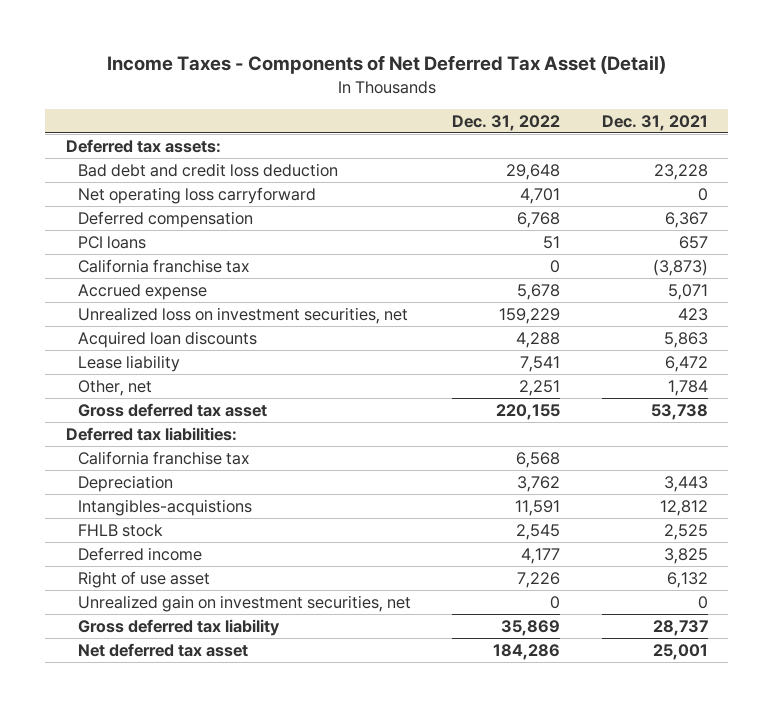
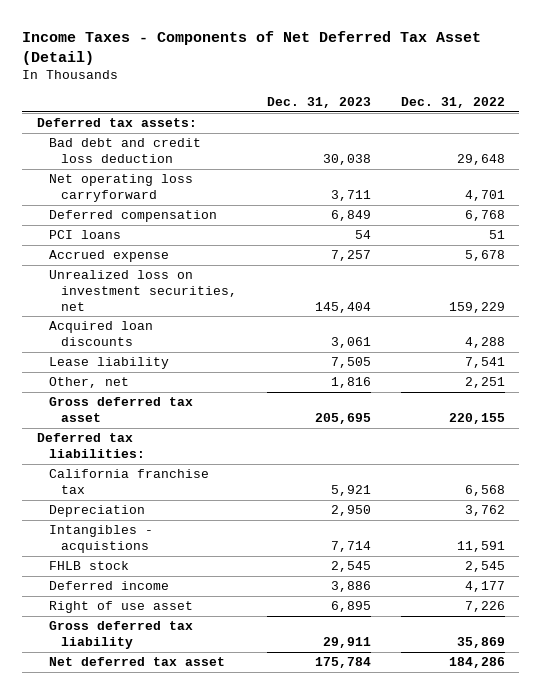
[601,114,708,131] Dec. 31, 2021 -> none
none -> [267,97,372,109] Dec. 31, 2023
[77,258,249,273] California franchise tax -> none
[77,498,252,516] Intangibles-acquistions -> [49,525,154,553] Intangibles - acquistions
[77,594,411,612] Unrealized gain on investment securities, net -> none

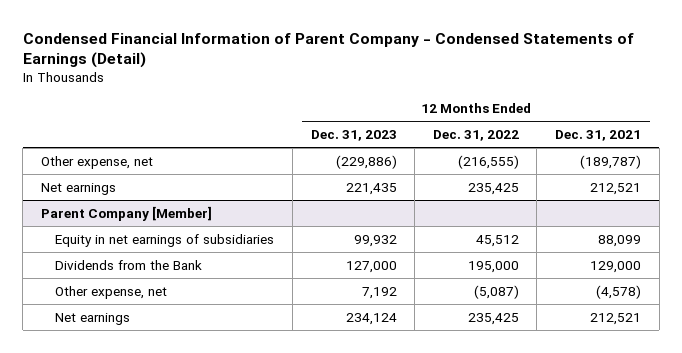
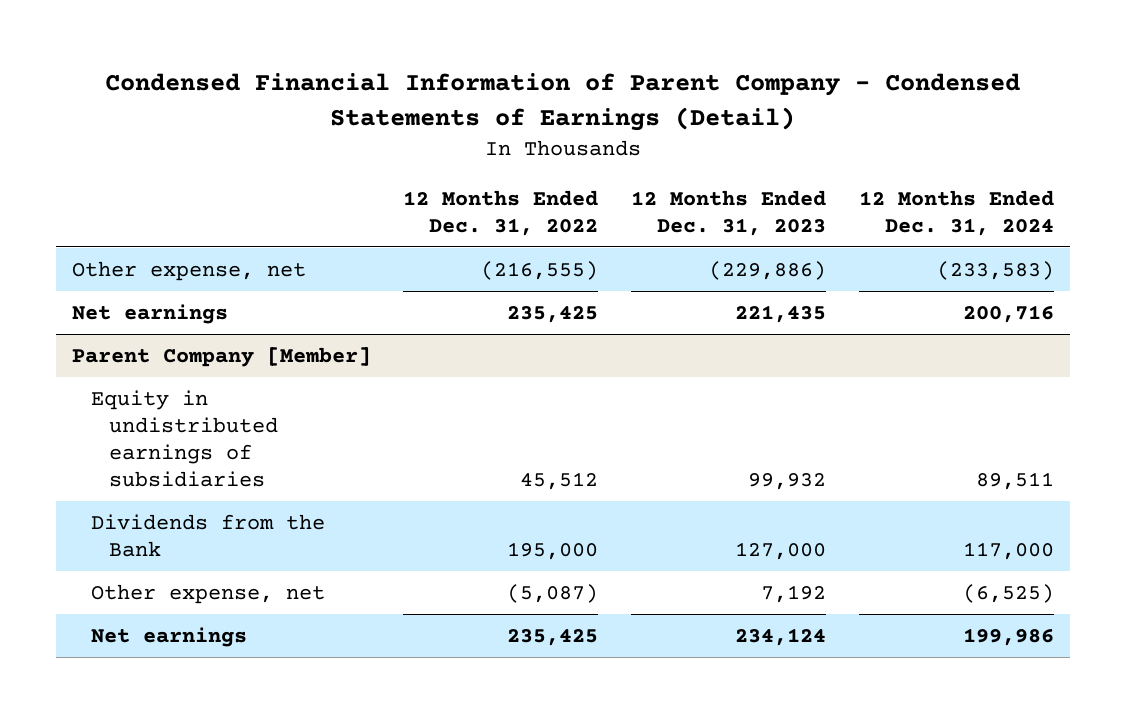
[554,130,641,142] Dec. 31, 2021 -> none
none -> [858,189,1054,236] 12 Months Ended Dec. 31, 2024
[55,233,275,247] Equity in net earnings of subsidiaries -> [90,390,279,487] Equity in undistributed earnings of subsidiaries

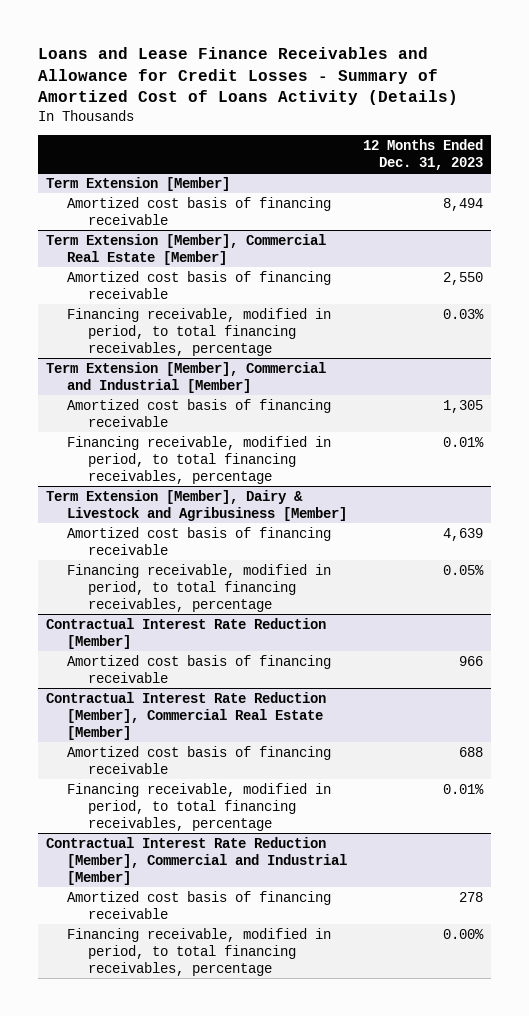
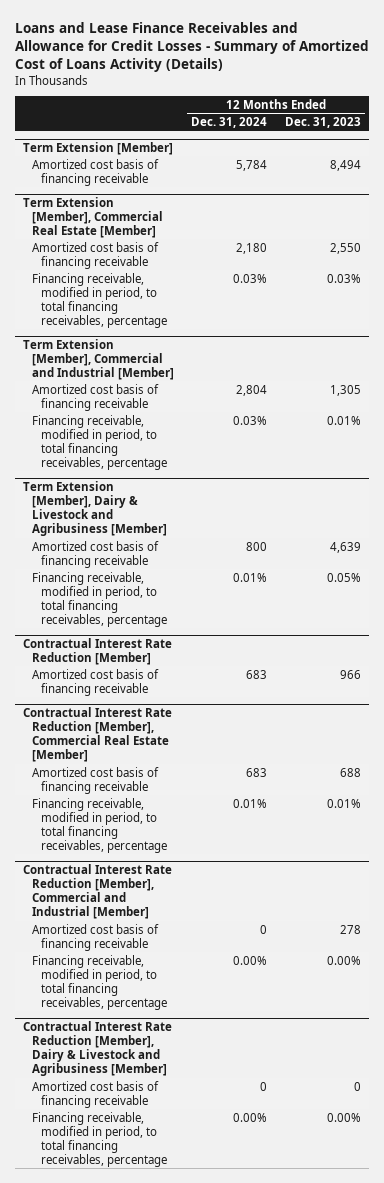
none -> [191,117,268,129] Dec. 31, 2024
none -> [23,1020,173,1077] Contractual Interest Rate Reduction [Member], Dairy & Livestock and Agribusiness [Member]
none -> [32,1080,160,1108] Amortized cost basis of financing receivable
none -> [32,1111,168,1168] Financing receivable, modified in period, to total financing receivables, percentage

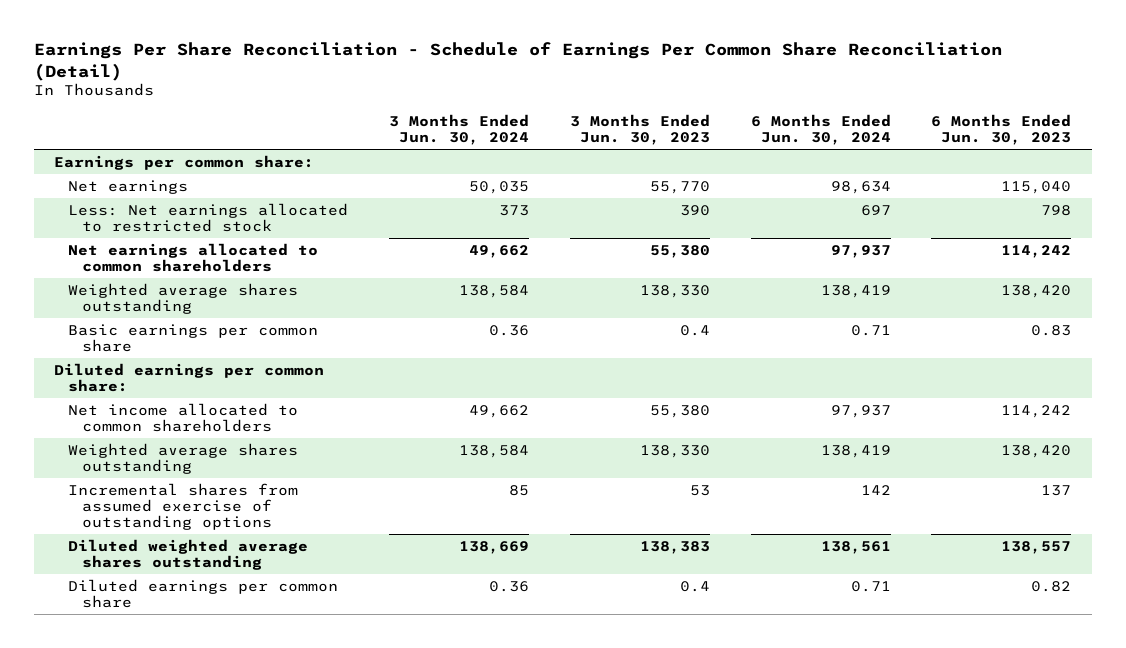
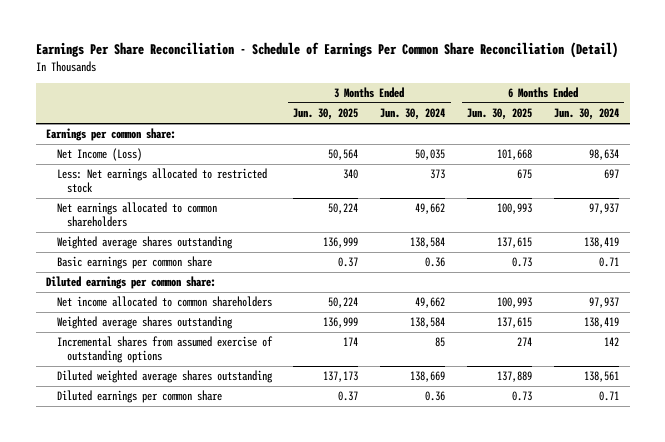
[569,114,710,146] 3 Months Ended Jun. 30, 2023 -> none
[931,114,1072,146] 6 Months Ended Jun. 30, 2023 -> none
none -> [293,108,359,121] Jun. 30, 2025
none -> [467,108,533,121] Jun. 30, 2025
[68,179,189,194] Net earnings -> [56,148,142,162] Net Income (Loss)

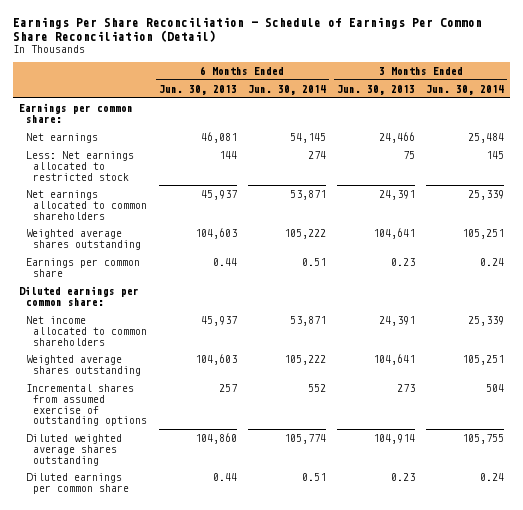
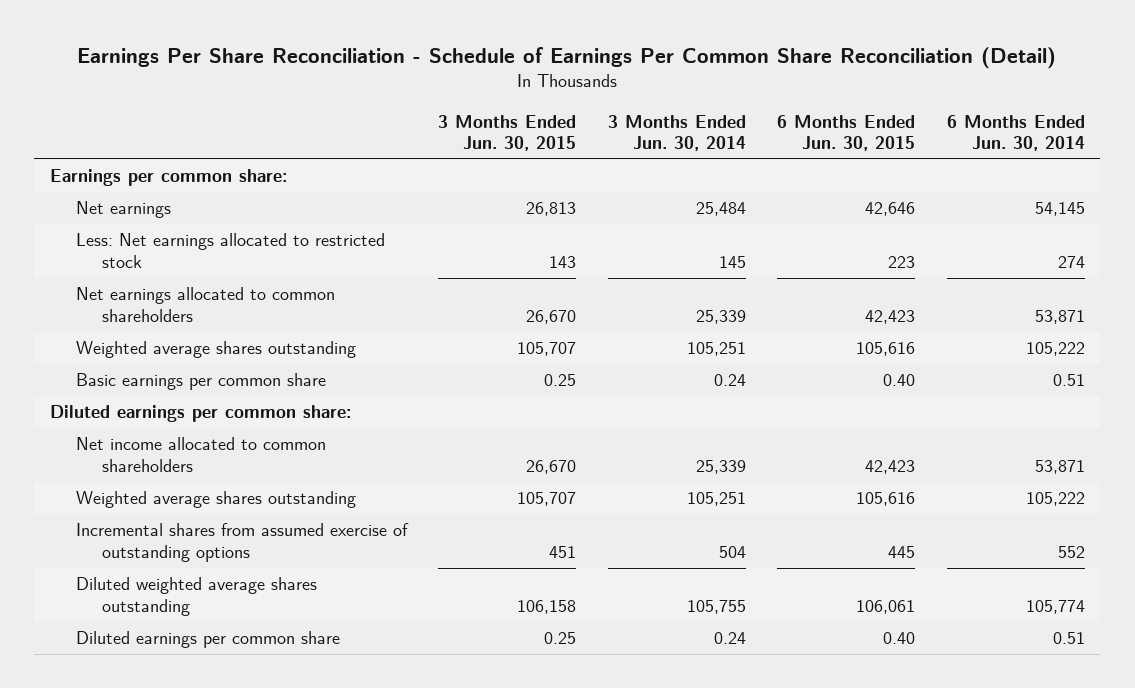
[158,84,237,95] Jun. 30, 2013 -> none
[337,84,416,95] Jun. 30, 2013 -> none
none -> [438,114,577,152] 3 Months Ended Jun. 30, 2015
none -> [777,114,916,152] 6 Months Ended Jun. 30, 2015
[26,258,141,277] Earnings per common share -> [76,373,327,391] Basic earnings per common share

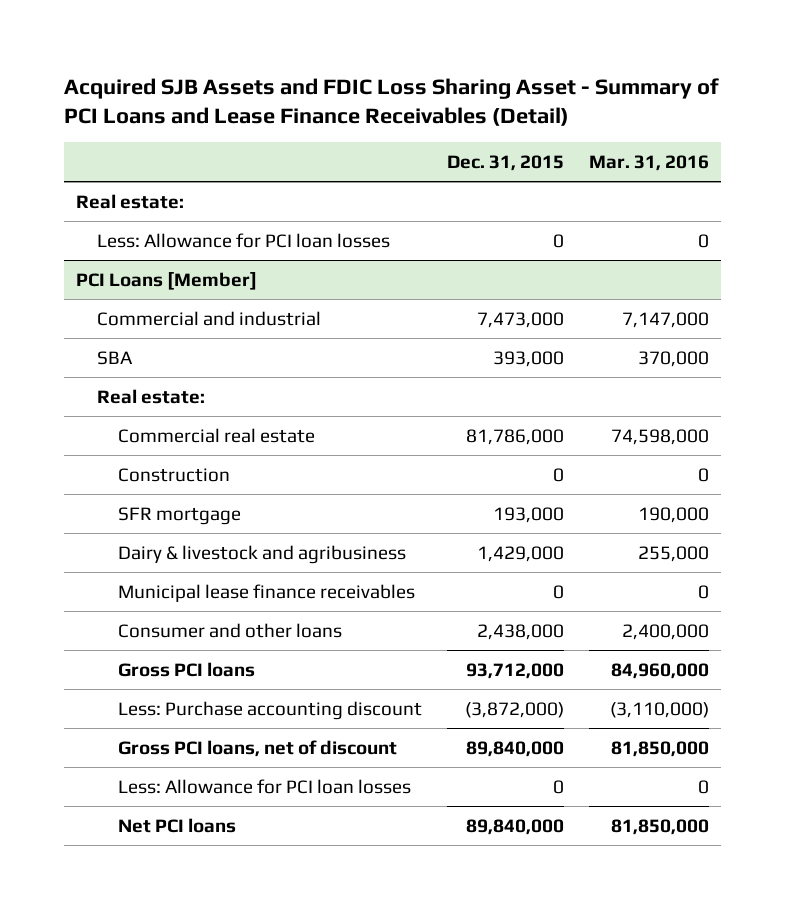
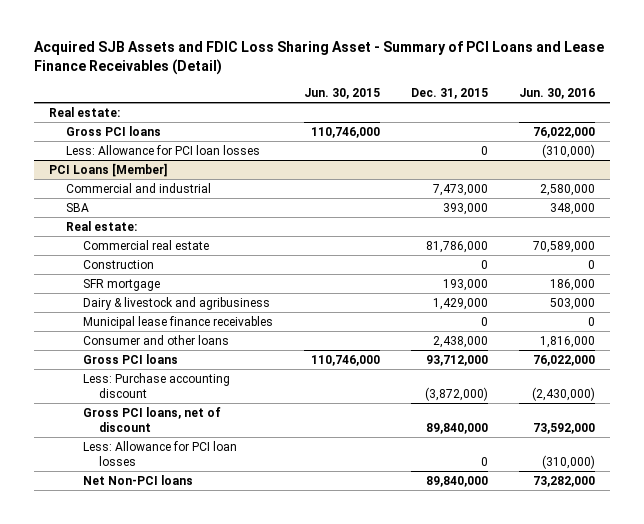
[588,155,709,172] Mar. 31, 2016 -> none
none -> [303,87,380,99] Jun. 30, 2015
none -> [518,87,595,99] Jun. 30, 2016
none -> [65,125,161,136] Gross PCI loans
[118,817,237,833] Net PCI loans -> [82,474,193,485] Net Non-PCI loans

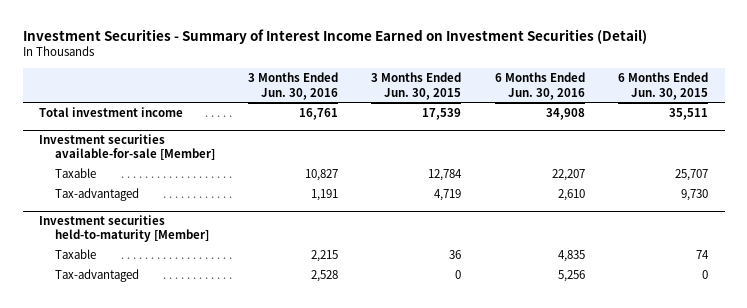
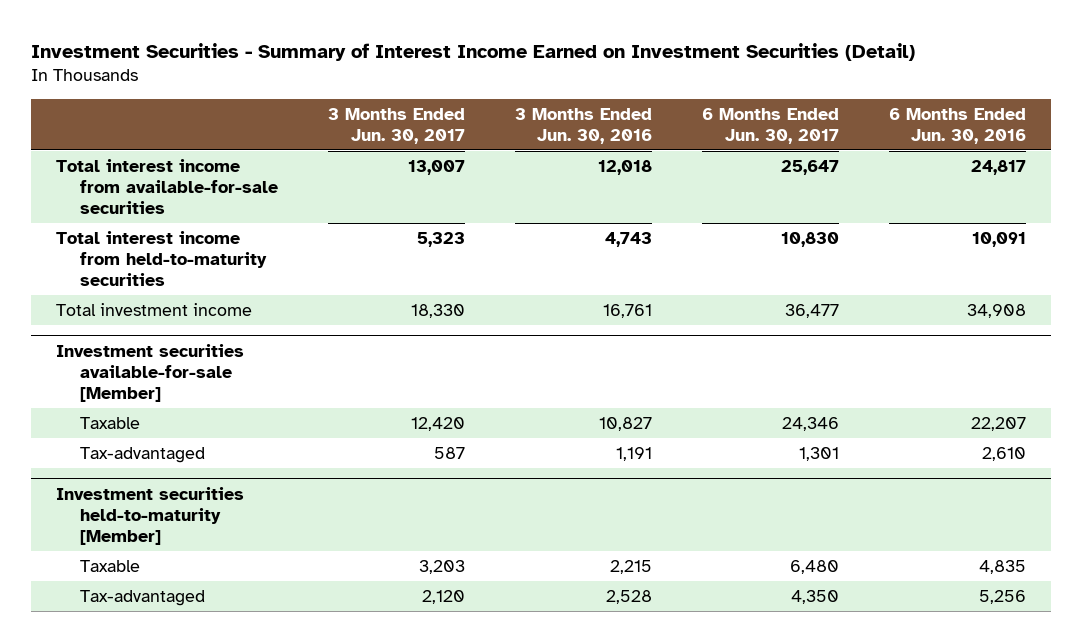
[371,72,462,100] 3 Months Ended Jun. 30, 2015 -> none
[617,72,708,100] 6 Months Ended Jun. 30, 2015 -> none
none -> [328,107,466,144] 3 Months Ended Jun. 30, 2017
none -> [701,107,839,144] 6 Months Ended Jun. 30, 2017
none -> [55,159,279,215] Total interest income from available-for-sale securities
none -> [55,231,268,287] Total interest income from held-to-maturity securities

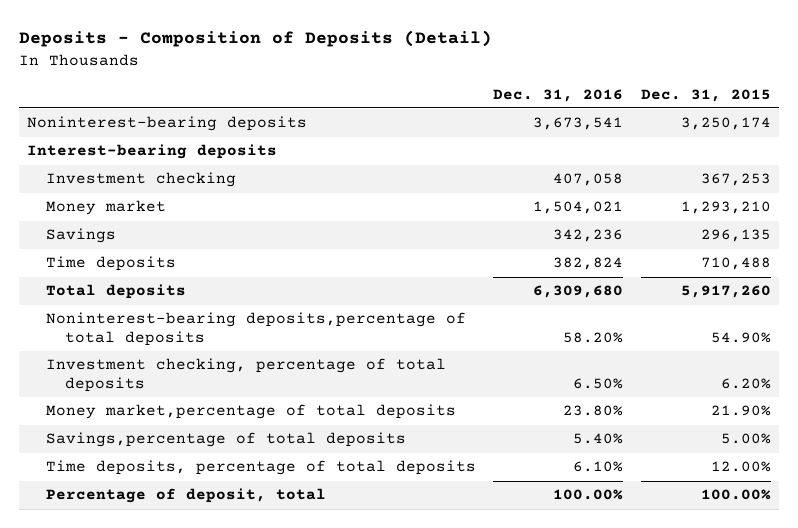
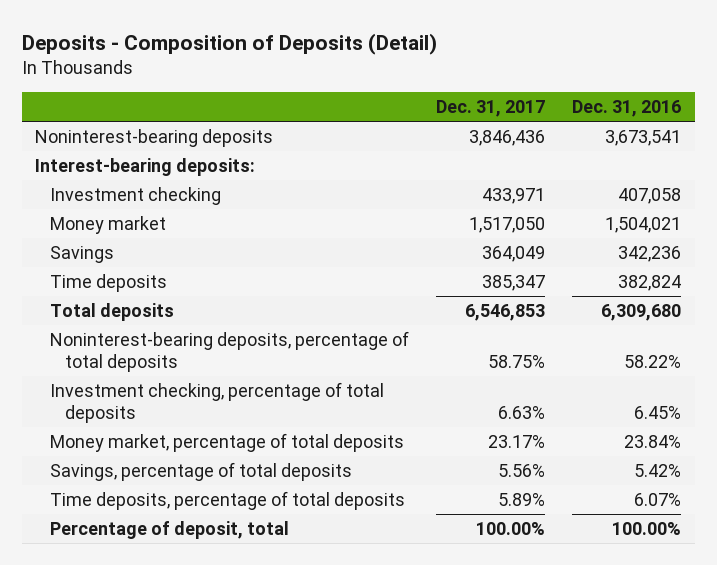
[640,88,771,102] Dec. 31, 2015 -> none
none -> [436,100,546,118] Dec. 31, 2017
[27,144,278,160] Interest-bearing deposits -> [35,157,256,176] Interest-bearing deposits:
[46,312,467,346] Noninterest-bearing deposits,percentage of total deposits -> [50,330,410,373] Noninterest-bearing deposits, percentage of total deposits
[563,331,624,343] 58.20% -> [624,355,682,369] 58.22%
[573,377,624,389] 6.50% -> [634,406,682,420] 6.45%
[46,404,457,420] Money market,percentage of total deposits -> [50,432,405,452] Money market, percentage of total deposits
[563,405,624,417] 23.80% -> [624,434,682,448] 23.84%
[46,432,407,448] Savings,percentage of total deposits -> [50,461,353,481] Savings, percentage of total deposits
[573,433,624,445] 5.40% -> [634,463,682,477] 5.42%
[573,461,624,473] 6.10% -> [634,492,682,506] 6.07%

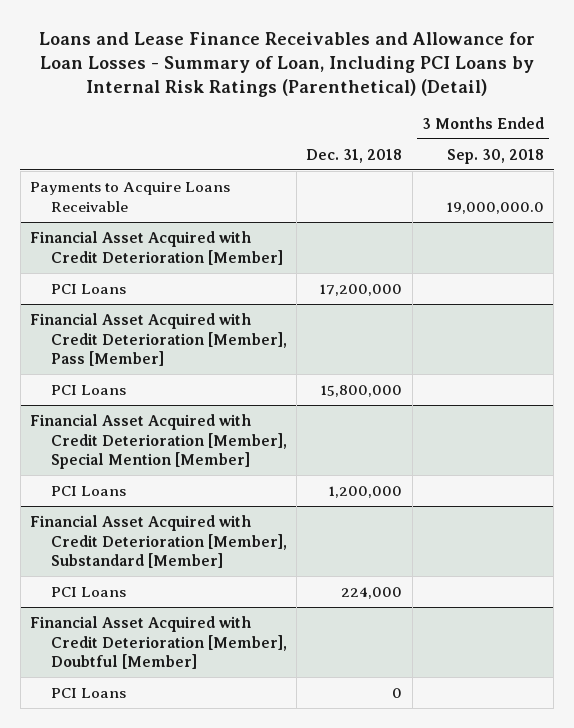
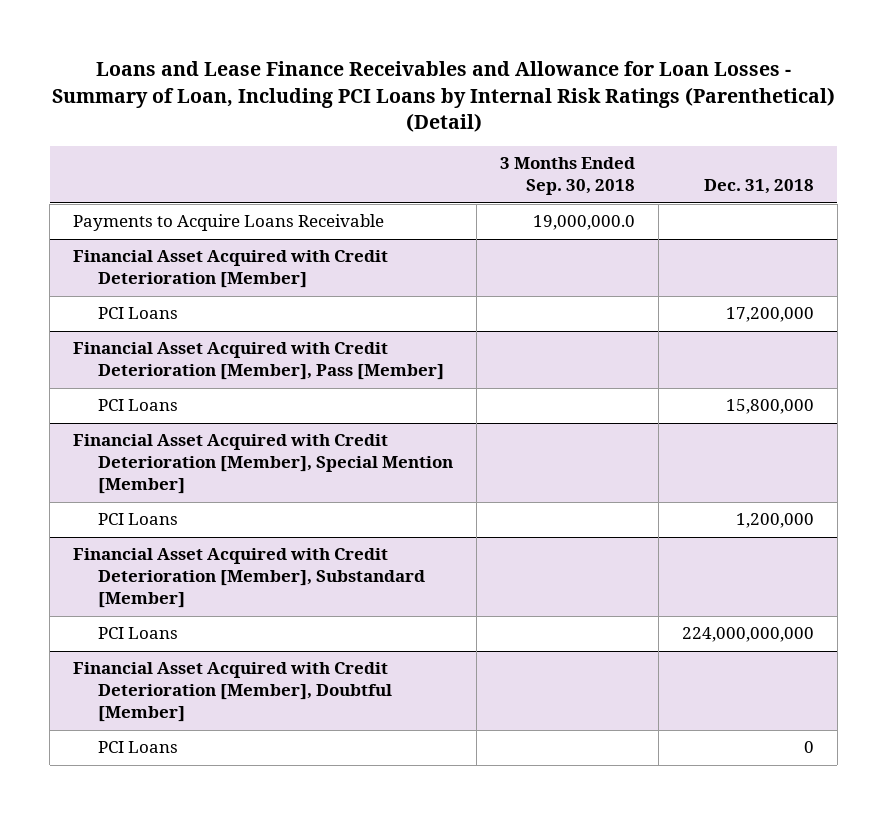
[341,586,403,599] 224,000 -> [681,627,814,643] 224,000,000,000

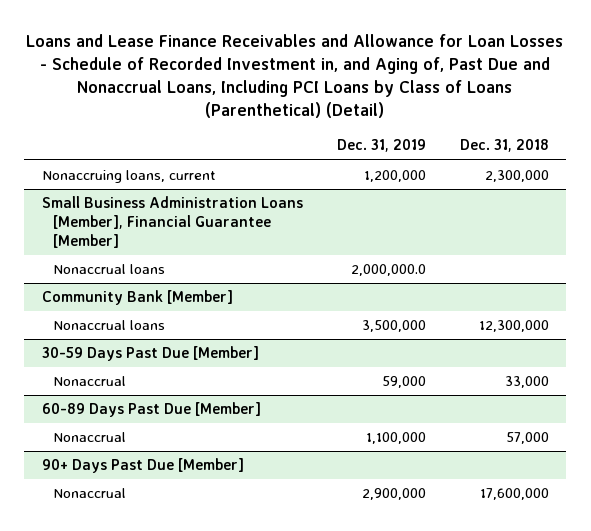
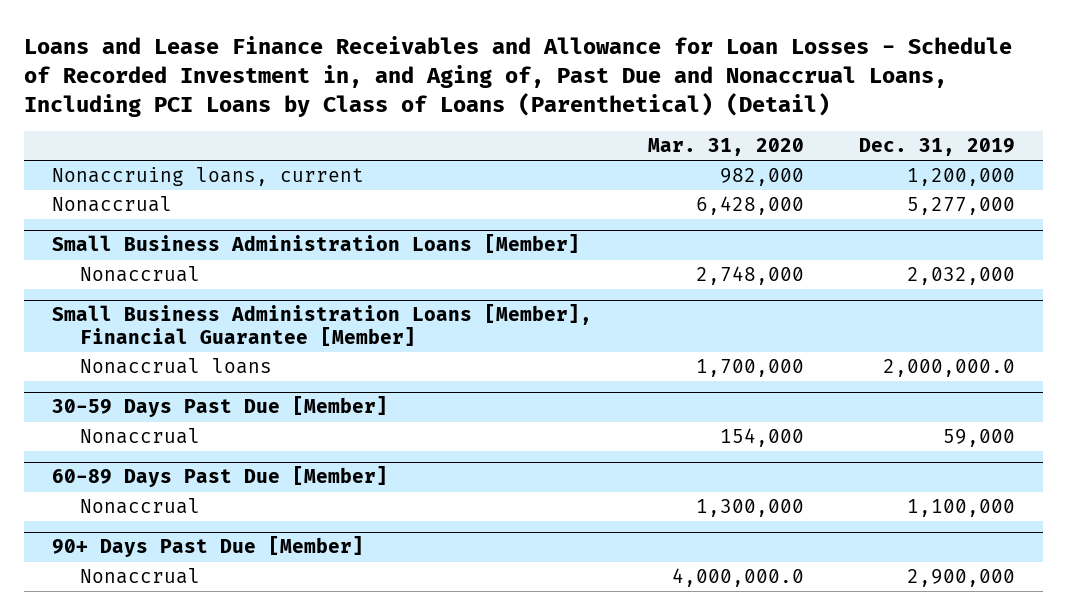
[460,139,550,153] Dec. 31, 2018 -> none
none -> [647,138,804,157] Mar. 31, 2020
none -> [52,196,173,213] Nonaccrual
none -> [52,234,581,254] Small Business Administration Loans [Member]
none -> [79,266,200,283] Nonaccrual
[41,290,233,306] Community Bank [Member] -> none
[52,320,165,331] Nonaccrual loans -> none

